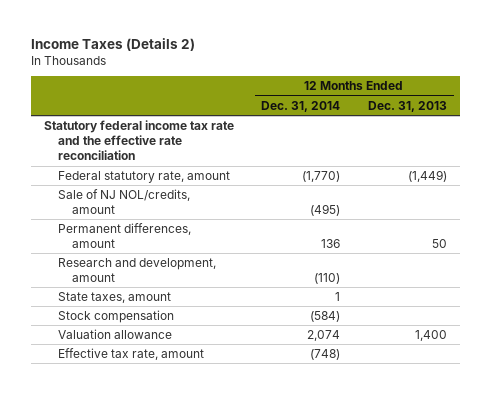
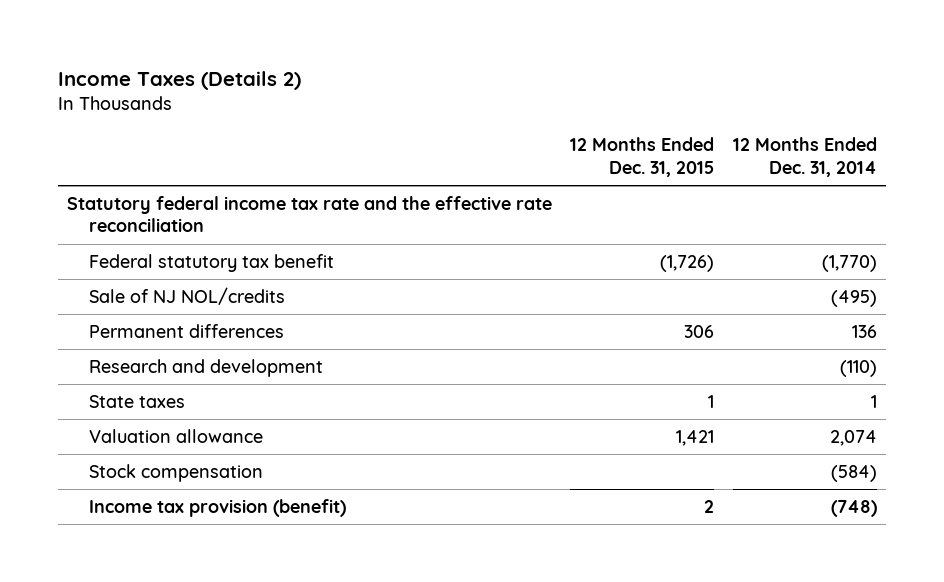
[367,100,447,112] Dec. 31, 2013 -> none
none -> [570,137,715,178] 12 Months Ended Dec. 31, 2015
[58,171,231,184] Federal statutory rate, amount -> [88,253,334,272] Federal statutory tax benefit
[58,189,191,215] Sale of NJ NOL/credits, amount -> [88,286,285,305] Sale of NJ NOL/credits
[58,223,192,249] Permanent differences, amount -> [88,323,284,338] Permanent differences
[58,258,217,283] Research and development, amount -> [88,358,323,377] Research and development
[58,292,172,304] State taxes, amount -> [88,394,185,408] State taxes
[58,310,175,324] Stock compensation -> [88,463,263,482] Stock compensation
[58,348,205,361] Effective tax rate, amount -> [88,498,346,517] Income tax provision (benefit)

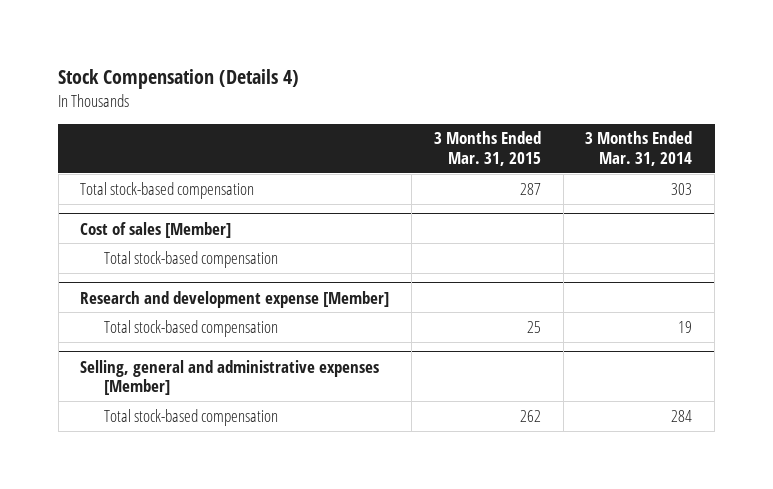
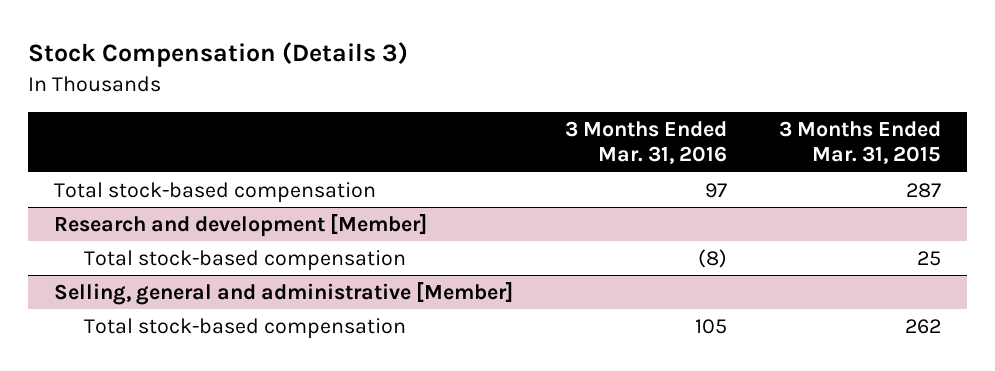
[58,69,300,90] Stock Compensation (Details 4) -> [27,42,408,68] Stock Compensation (Details 3)
[585,131,693,167] 3 Months Ended Mar. 31, 2014 -> none
none -> [564,120,727,165] 3 Months Ended Mar. 31, 2016
[80,221,232,238] Cost of sales [Member] -> none
[104,250,279,268] Total stock-based compensation -> none
[80,290,390,308] Research and development expense [Member] -> [53,213,427,237] Research and development [Member]
[80,359,380,396] Selling, general and administrative expenses [Member] -> [53,281,513,305] Selling, general and administrative [Member]

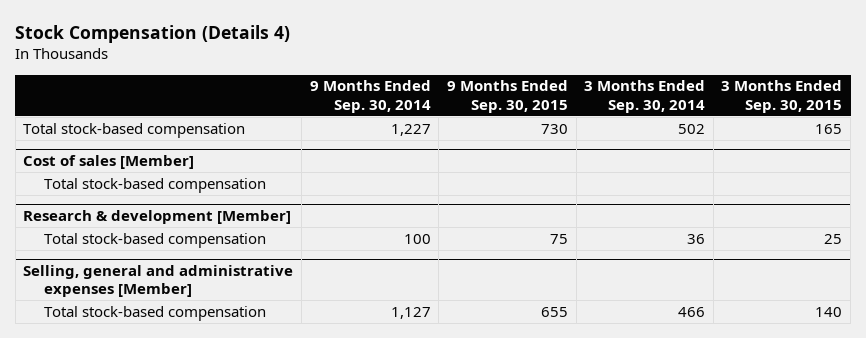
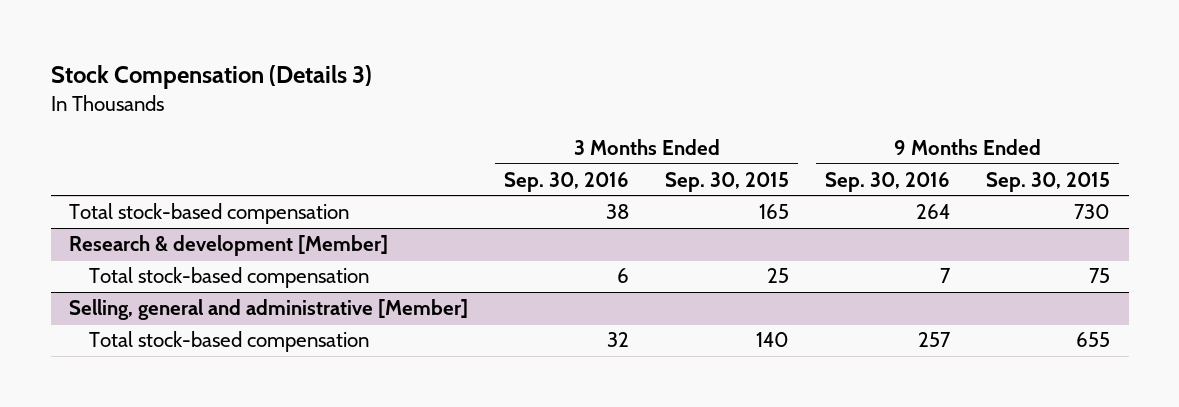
[15,24,291,43] Stock Compensation (Details 4) -> [50,64,372,89] Stock Compensation (Details 3)
[309,80,431,113] 9 Months Ended Sep. 30, 2014 -> none
[584,80,706,113] 3 Months Ended Sep. 30, 2014 -> none
none -> [504,171,630,192] Sep. 30, 2016
none -> [825,171,951,192] Sep. 30, 2016
[23,155,195,170] Cost of sales [Member] -> none
[43,177,266,193] Total stock-based compensation -> none
[23,265,294,298] Selling, general and administrative expenses [Member] -> [68,299,468,321] Selling, general and administrative [Member]

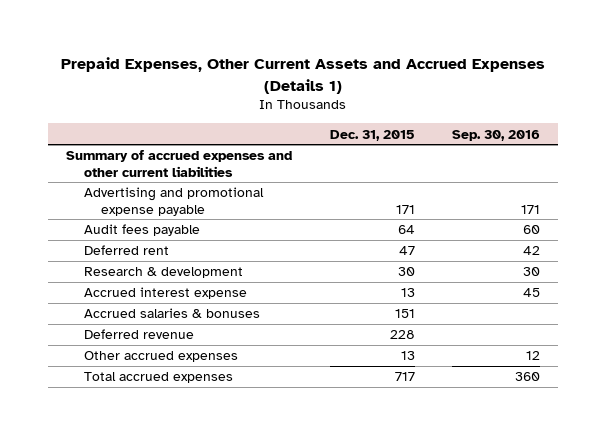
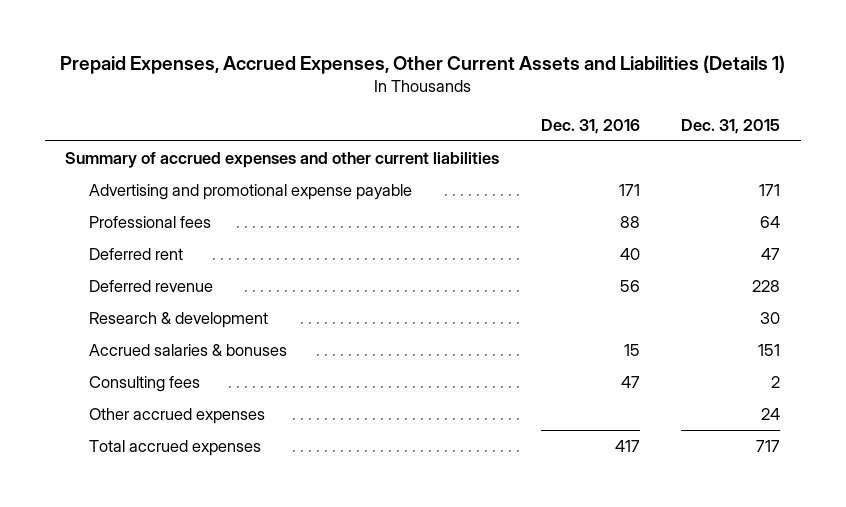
[61,57,546,94] Prepaid Expenses, Other Current Assets and Accrued Expenses (Details 1) -> [59,54,785,74] Prepaid Expenses, Accrued Expenses, Other Current Assets and Liabilities (Details 1)
[451,129,540,141] Sep. 30, 2016 -> none
none -> [540,118,640,134] Dec. 31, 2016
[83,224,200,237] Audit fees payable -> [88,215,211,228] Professional fees
[83,329,194,340] Deferred revenue -> [88,279,213,292] Deferred revenue
[83,287,247,300] Accrued interest expense -> none
none -> [88,375,200,392] Consulting fees
[400,351,415,361] 13 -> [761,407,781,420] 24

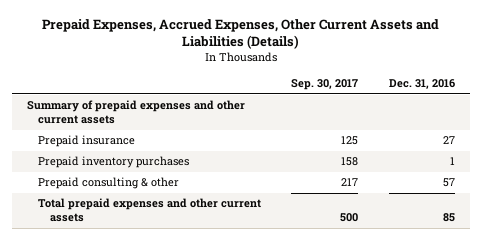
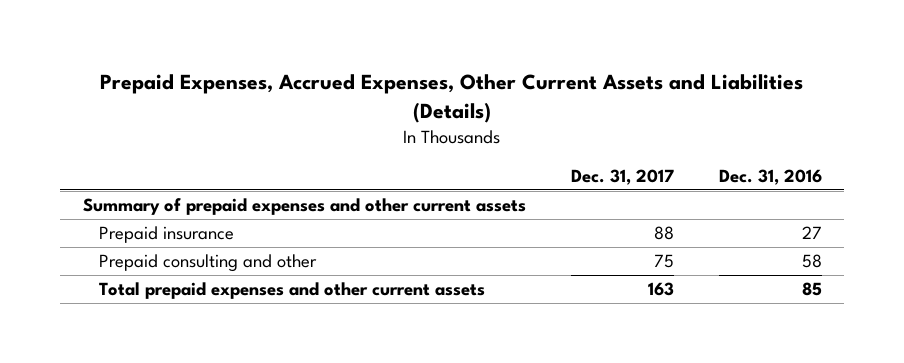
[291,79,359,91] Sep. 30, 2017 -> none
none -> [570,168,674,185] Dec. 31, 2017
[38,156,190,169] Prepaid inventory purchases -> none
[38,177,180,190] Prepaid consulting & other -> [99,254,318,273] Prepaid consulting and other
[442,178,455,188] 57 -> [801,254,822,269] 58

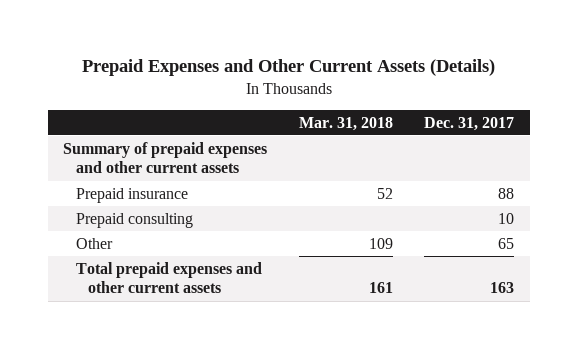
[100,73,804,123] Prepaid Expenses, Accrued Expenses, Other Current Assets and Liabilities (Details) -> [81,59,495,77] Prepaid Expenses and Other Current Assets (Details)
[718,168,822,185] Dec. 31, 2016 -> none
none -> [298,116,393,131] Mar. 31, 2018
none -> [75,212,193,228] Prepaid consulting
[99,254,318,273] Prepaid consulting and other -> [75,237,113,249] Other
[653,254,674,269] 75 -> [498,237,515,249] 65

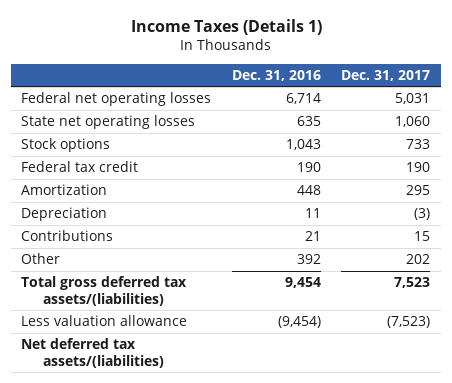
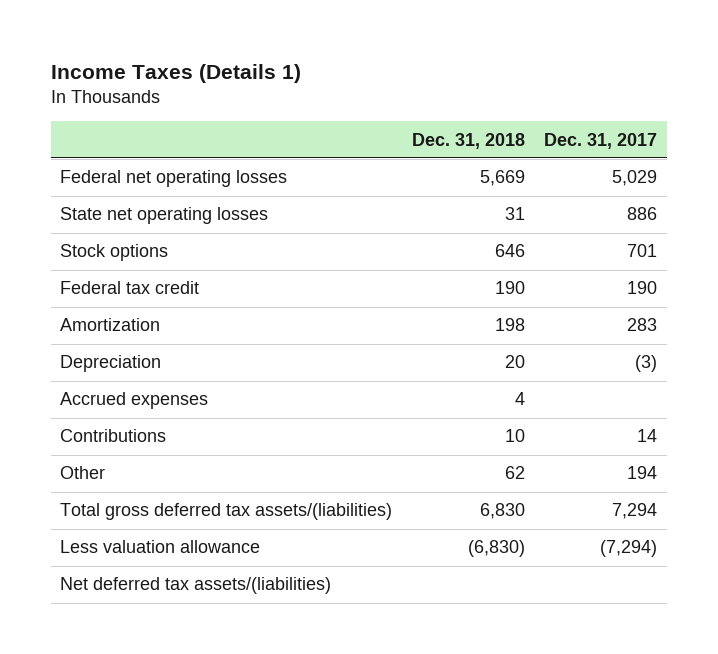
[231,69,321,81] Dec. 31, 2016 -> none
none -> [411,132,525,149] Dec. 31, 2018
[395,93,431,105] 5,031 -> [612,170,658,187] 5,029
[395,116,431,128] 1,060 -> [627,207,658,221] 886
[406,139,431,150] 733 -> [627,244,658,258] 701
[406,185,431,196] 295 -> [627,318,658,332] 283
none -> [60,392,209,410] Accrued expenses
[414,231,431,242] 15 -> [637,429,658,443] 14
[406,254,431,265] 202 -> [627,466,658,480] 194
[394,277,431,289] 7,523 -> [612,503,658,520] 7,294
[387,316,431,329] (7,523) -> [600,540,658,558] (7,294)

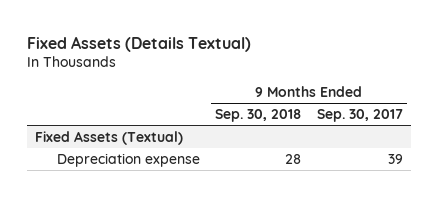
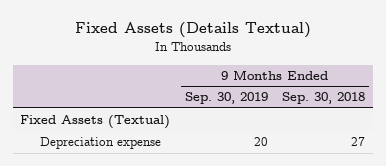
[317,109,404,123] Sep. 30, 2017 -> none
none -> [184,92,268,105] Sep. 30, 2019
[285,153,302,164] 28 -> [351,137,366,147] 27

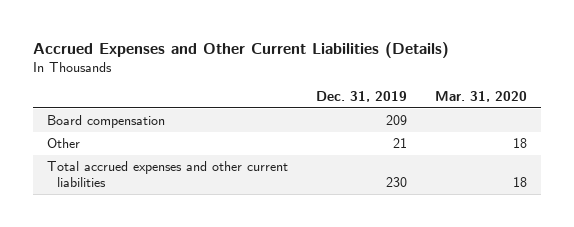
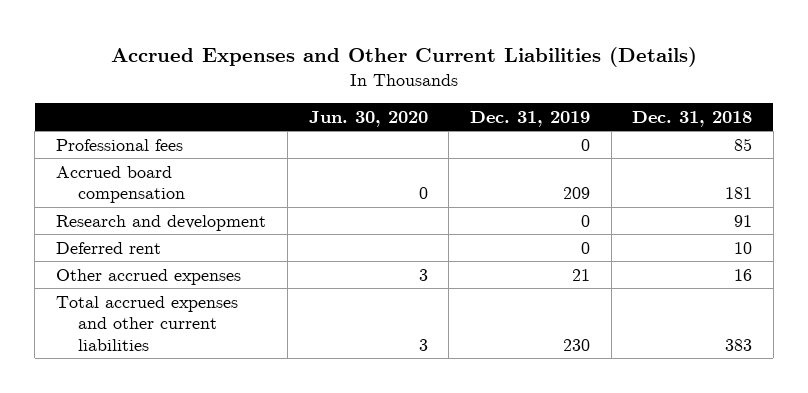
[435,90,528,102] Mar. 31, 2020 -> none
none -> [308,110,428,127] Jun. 30, 2020
none -> [632,110,753,127] Dec. 31, 2018
none -> [56,138,184,151] Professional fees
[46,114,165,128] Board compensation -> [56,165,186,204] Accrued board compensation
none -> [56,214,267,231] Research and development
none -> [56,241,162,254] Deferred rent
[46,137,80,148] Other -> [56,268,242,285] Other accrued expenses

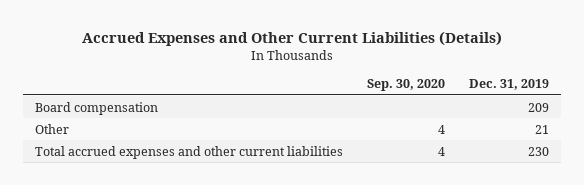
[308,110,428,127] Jun. 30, 2020 -> none
[632,110,753,127] Dec. 31, 2018 -> none
none -> [366,79,445,92] Sep. 30, 2020
[56,138,184,151] Professional fees -> none
[56,214,267,231] Research and development -> none
[56,241,162,254] Deferred rent -> none
[56,165,186,204] Accrued board compensation -> [34,101,158,115] Board compensation
[56,268,242,285] Other accrued expenses -> [34,123,69,134] Other

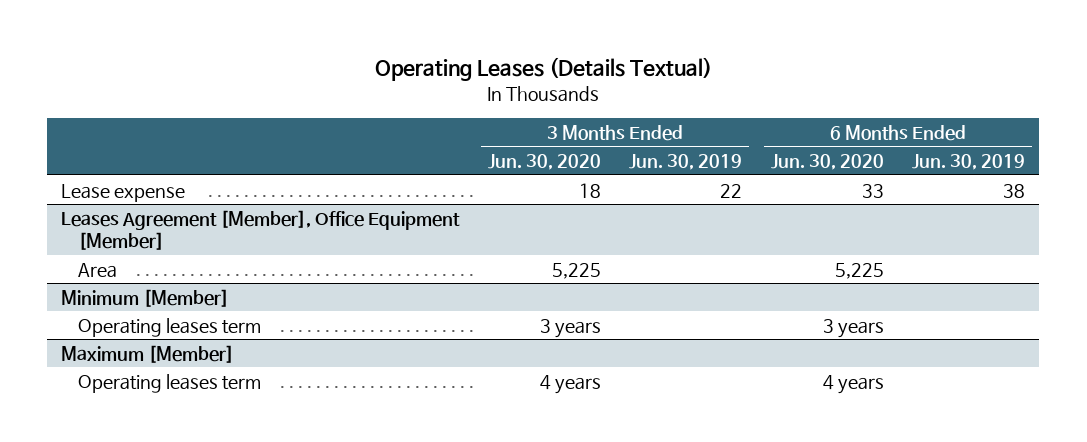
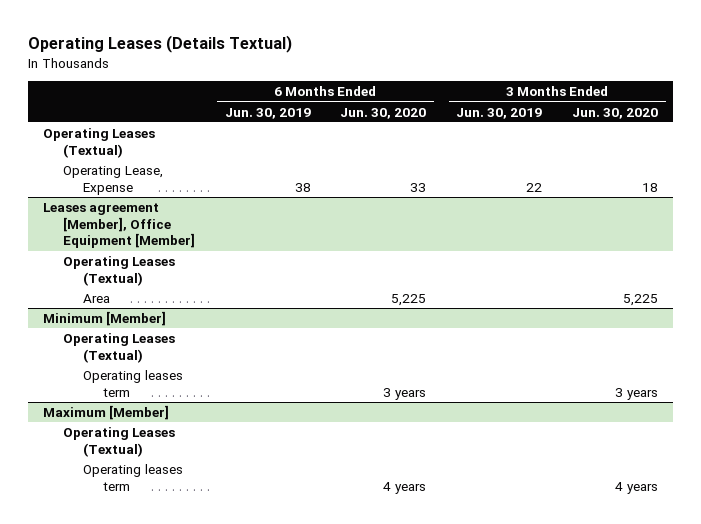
none -> [42,128,155,158] Operating Leases (Textual)
[61,183,186,202] Lease expense -> [62,166,163,195] Operating Lease, Expense
[61,209,461,251] Leases Agreement [Member], Office Equipment [Member] -> [42,203,195,249] Leases agreement [Member], Office Equipment [Member]
none -> [62,256,175,286] Operating Leases (Textual)
none -> [62,333,175,363] Operating Leases (Textual)
none -> [62,427,175,457] Operating Leases (Textual)

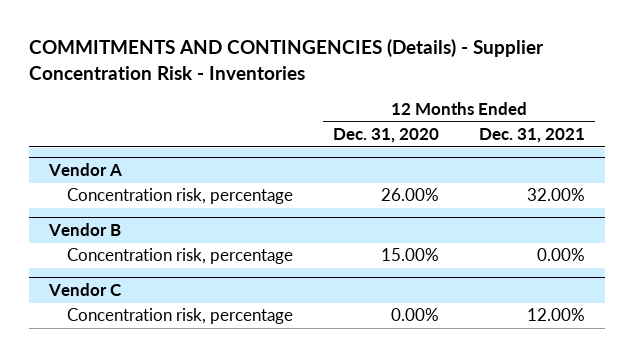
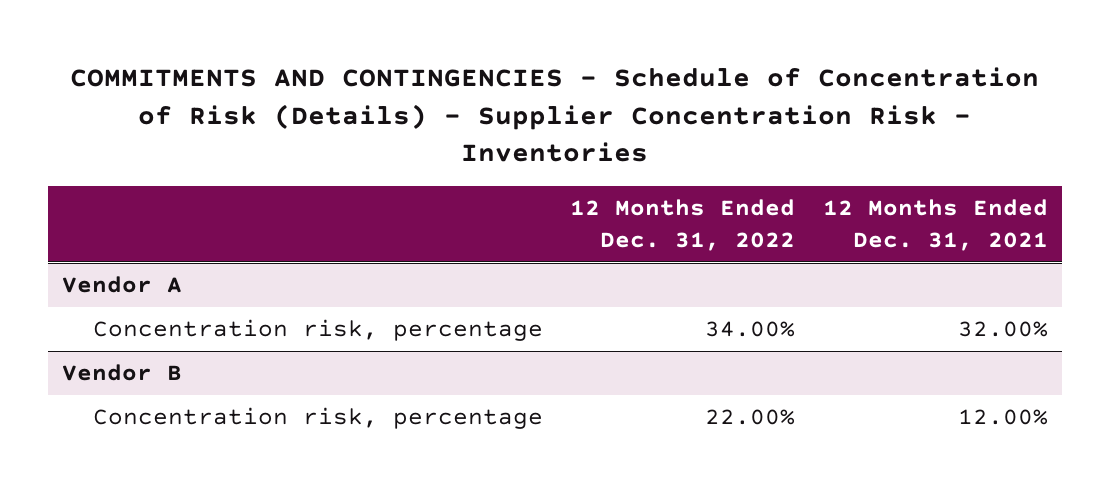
[28,39,544,81] COMMITMENTS AND CONTINGENCIES (Details) - Supplier Concentration Risk - Inventories -> [69,66,1039,163] COMMITMENTS AND CONTINGENCIES - Schedule of Concentration of Risk (Details) - Supplier Concentration Risk - Inventories
[332,127,439,143] Dec. 31, 2020 -> none
none -> [570,199,796,251] 12 Months Ended Dec. 31, 2022
[66,248,293,265] Concentration risk, percentage -> none
[47,283,122,297] Vendor C -> none

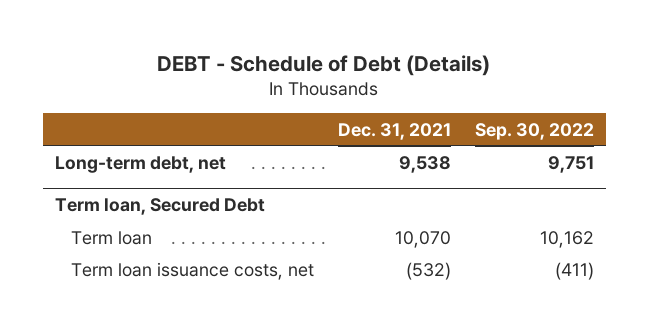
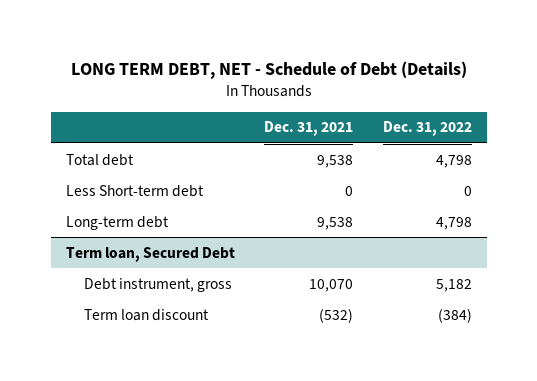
[157,54,491,76] DEBT - Schedule of Debt (Details) -> [70,61,467,80] LONG TERM DEBT, NET - Schedule of Debt (Details)
[475,122,595,140] Sep. 30, 2022 -> none
none -> [382,121,472,137] Dec. 31, 2022
none -> [65,153,134,166] Total debt
none -> [65,184,204,197] Less Short-term debt
[54,155,226,173] Long-term debt, net -> [65,215,169,230] Long-term debt
[70,230,152,245] Term loan -> [84,277,233,292] Debt instrument, gross
[70,261,314,280] Term loan issuance costs, net -> [84,308,210,321] Term loan discount

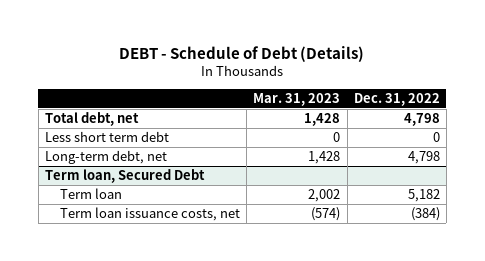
[70,61,467,80] LONG TERM DEBT, NET - Schedule of Debt (Details) -> [119,45,365,62] DEBT - Schedule of Debt (Details)
[264,121,354,137] Dec. 31, 2021 -> none
none -> [253,93,341,107] Mar. 31, 2023
[65,153,134,166] Total debt -> [45,112,140,127] Total debt, net
[65,184,204,197] Less Short-term debt -> [45,131,170,143] Less short term debt
[65,215,169,230] Long-term debt -> [45,150,168,165] Long-term debt, net
[84,277,233,292] Debt instrument, gross -> [60,188,123,200] Term loan
[84,308,210,321] Term loan discount -> [60,207,241,222] Term loan issuance costs, net

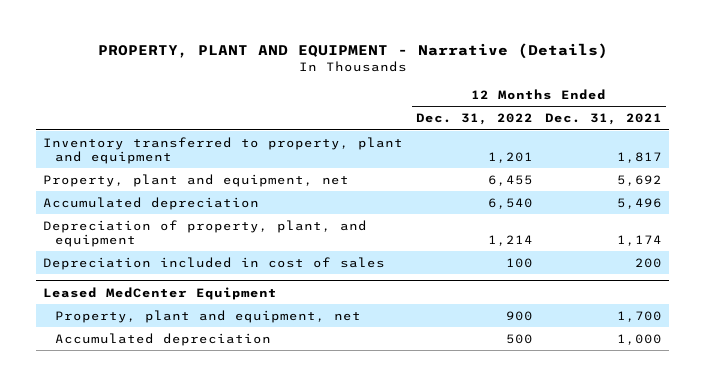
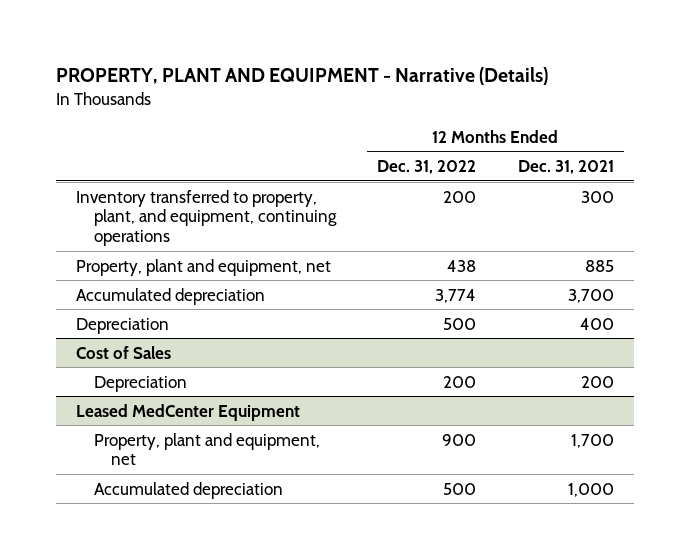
[42,219,367,247] Depreciation of property, plant, and equipment -> none
[42,256,385,270] Depreciation included in cost of sales -> none
[42,136,403,164] Inventory transferred to property, plant and equipment -> [76,189,337,247] Inventory transferred to property, plant, and equipment, continuing operations
[487,151,533,163] 1,201 -> [443,190,477,203] 200
[617,151,663,163] 1,817 -> [580,190,614,203] 300
[487,174,533,186] 6,455 -> [447,259,477,272] 438
[617,174,663,186] 5,692 -> [584,259,614,272] 885
[487,197,533,209] 6,540 -> [435,288,477,303] 3,774
[617,197,663,209] 5,496 -> [567,288,614,303] 3,700
none -> [76,317,170,334] Depreciation
none -> [76,345,172,359] Cost of Sales
none -> [93,375,187,392] Depreciation

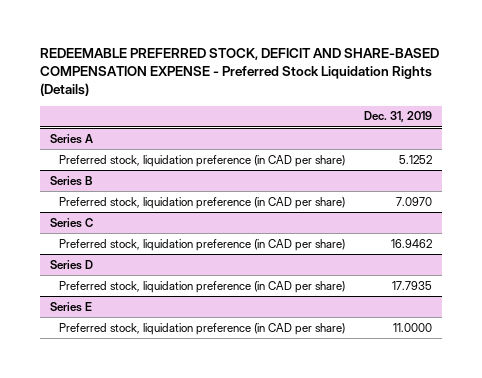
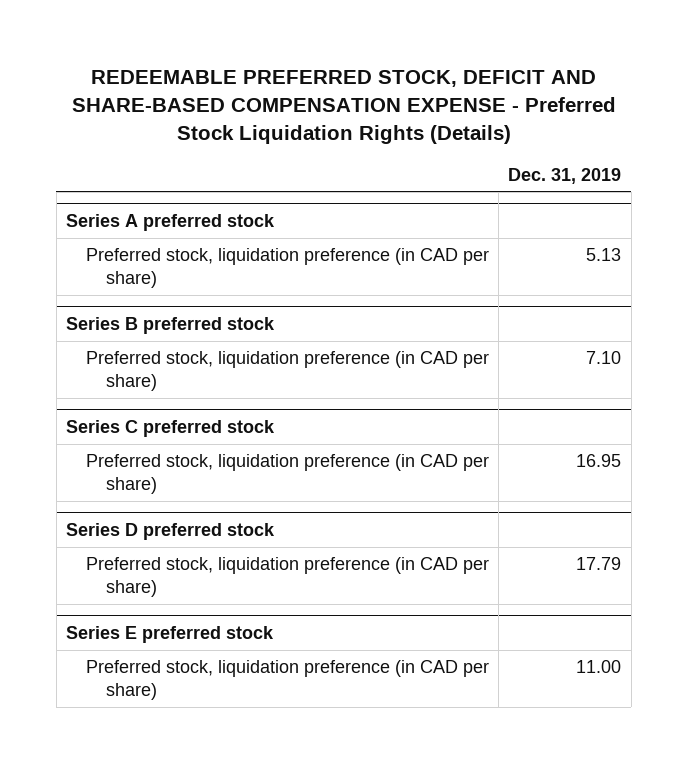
[49,133,93,144] Series A -> [66,213,276,231] Series A preferred stock
[399,154,433,164] 5.1252 -> [586,248,622,262] 5.13
[49,175,93,186] Series B -> [66,316,276,334] Series B preferred stock
[396,196,433,206] 7.0970 -> [586,351,622,365] 7.10
[49,217,93,228] Series C -> [66,419,276,437] Series C preferred stock
[391,238,433,248] 16.9462 -> [576,454,622,468] 16.95
[49,259,93,270] Series D -> [66,522,276,540] Series D preferred stock
[392,280,433,290] 17.7935 -> [576,557,622,571] 17.79
[49,301,92,312] Series E -> [66,625,275,643] Series E preferred stock
[393,322,433,332] 11.0000 -> [576,660,622,674] 11.00

